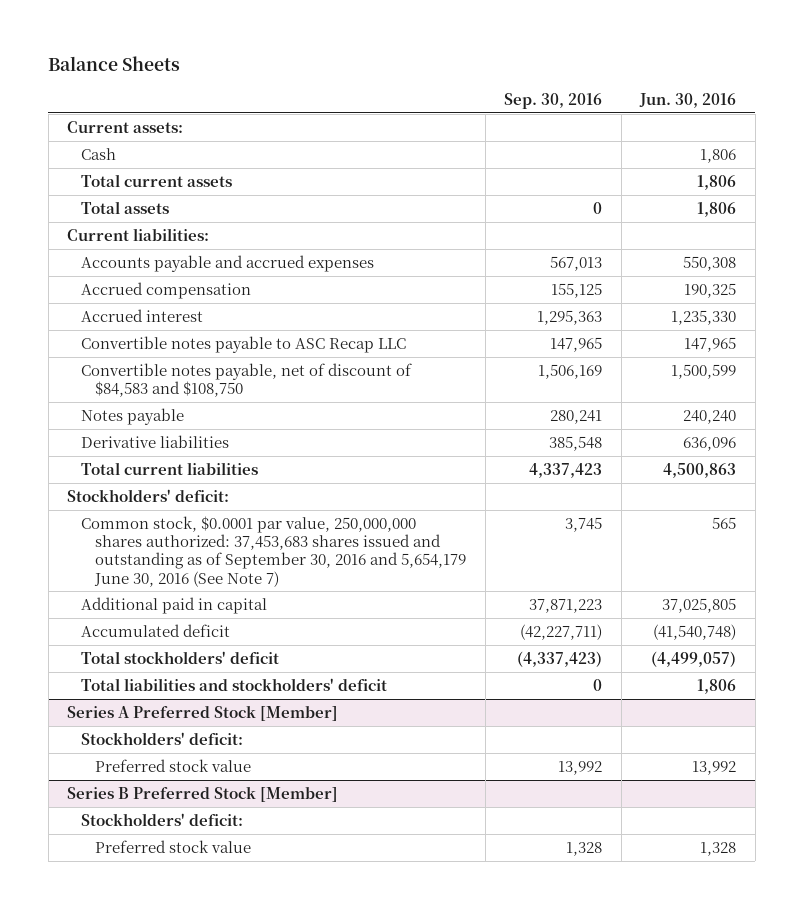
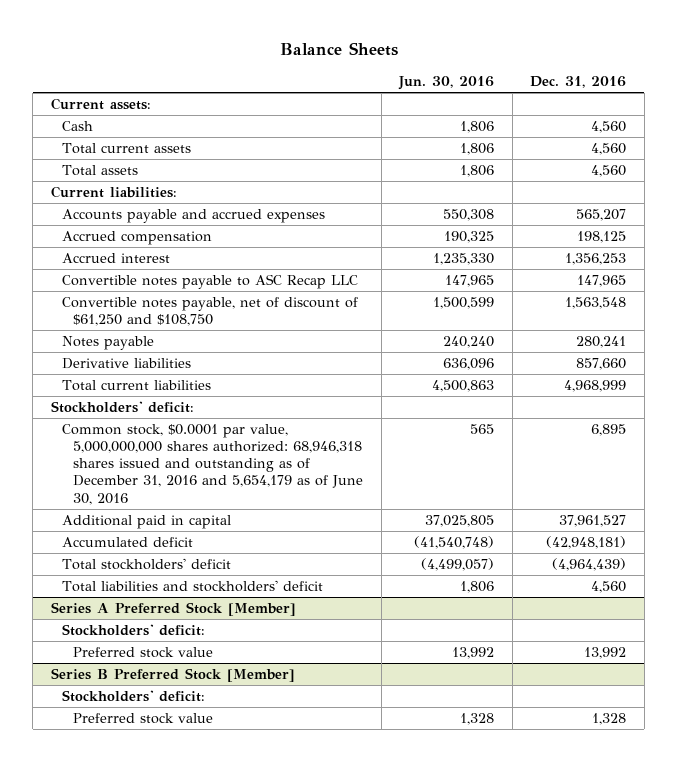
[504,93,603,110] Sep. 30, 2016 -> none
none -> [530,76,627,89] Dec. 31, 2016
[81,362,413,398] Convertible notes payable, net of discount of $84,583 and $108,750 -> [62,297,359,327] Convertible notes payable, net of discount of $61,250 and $108,750
[81,515,467,587] Common stock, $0.0001 par value, 250,000,000 shares authorized: 37,453,683 shares issued and outstanding as of September 30, 2016 and 5,654,179 June 30, 2016 (See Note 7) -> [62,424,364,505] Common stock, $0.0001 par value, 5,000,000,000 shares authorized: 68,946,318 shares issued and outstanding as of December 31, 2016 and 5,654,179 as of June 30, 2016

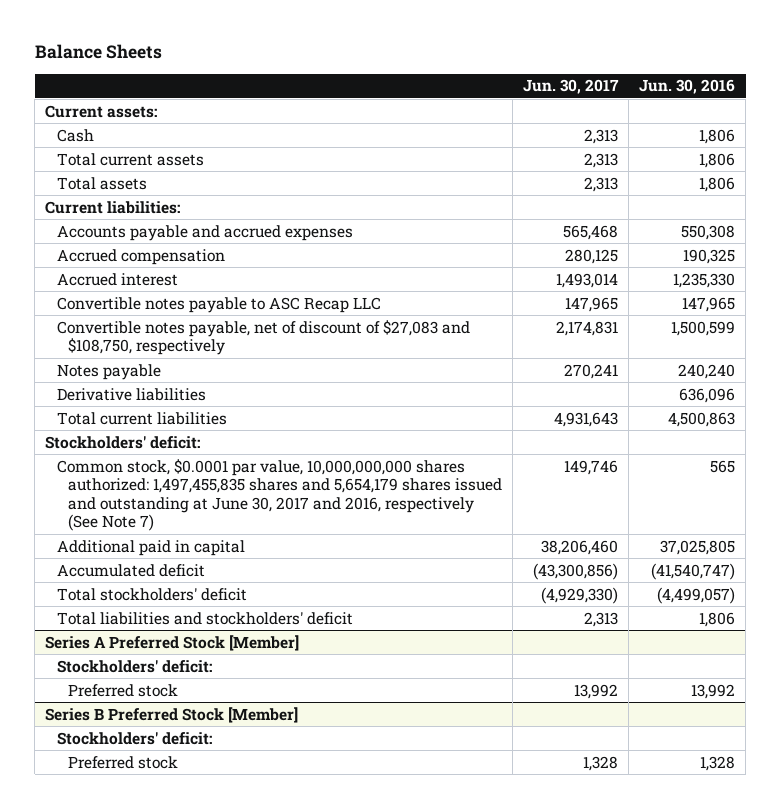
[530,76,627,89] Dec. 31, 2016 -> none
none -> [523,79,620,95] Jun. 30, 2017
[62,297,359,327] Convertible notes payable, net of discount of $61,250 and $108,750 -> [56,319,470,356] Convertible notes payable, net of discount of $27,083 and $108,750, respectively
[62,424,364,505] Common stock, $0.0001 par value, 5,000,000,000 shares authorized: 68,946,318 shares issued and outstanding as of December 31, 2016 and 5,654,179 as of June 30, 2016 -> [56,458,503,532] Common stock, $0.0001 par value, 10,000,000,000 shares authorized: 1,497,455,835 shares and 5,654,179 shares issued and outstanding at June 30, 2017 and 2016, respectively (See Note 7)
[414,536,495,550] (41,540,748) -> [651,562,736,580] (41,540,747)
[73,647,214,659] Preferred stock value -> [68,683,179,697] Preferred stock
[73,713,214,725] Preferred stock value -> [68,755,179,769] Preferred stock

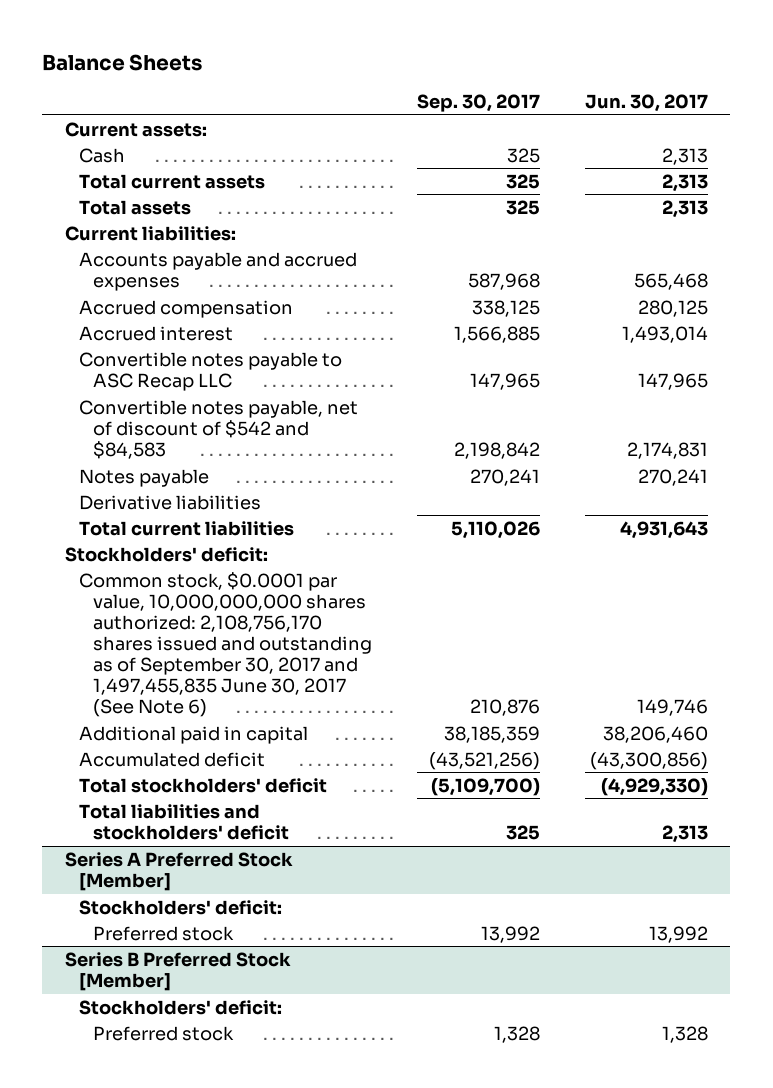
[639,79,736,95] Jun. 30, 2016 -> none
none -> [416,94,540,113] Sep. 30, 2017
[56,319,470,356] Convertible notes payable, net of discount of $27,083 and $108,750, respectively -> [78,399,358,459] Convertible notes payable, net of discount of $542 and $84,583
[56,458,503,532] Common stock, $0.0001 par value, 10,000,000,000 shares authorized: 1,497,455,835 shares and 5,654,179 shares issued and outstanding at June 30, 2017 and 2016, respectively (See Note 7) -> [78,571,372,718] Common stock, $0.0001 par value, 10,000,000,000 shares authorized: 2,108,756,170 shares issued and outstanding as of September 30, 2017 and 1,497,455,835 June 30, 2017 (See Note 6)

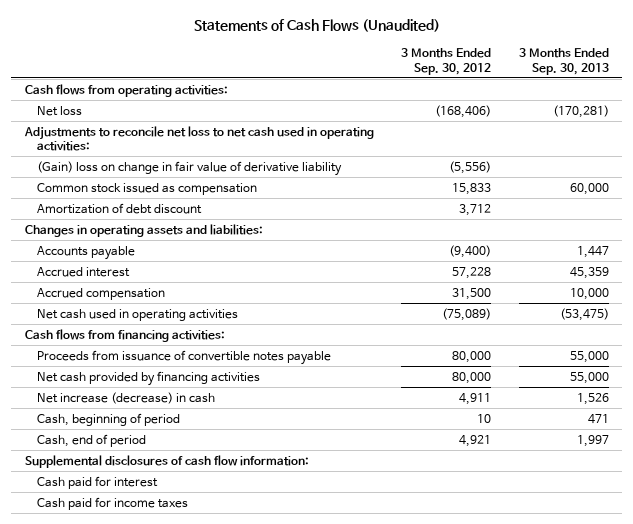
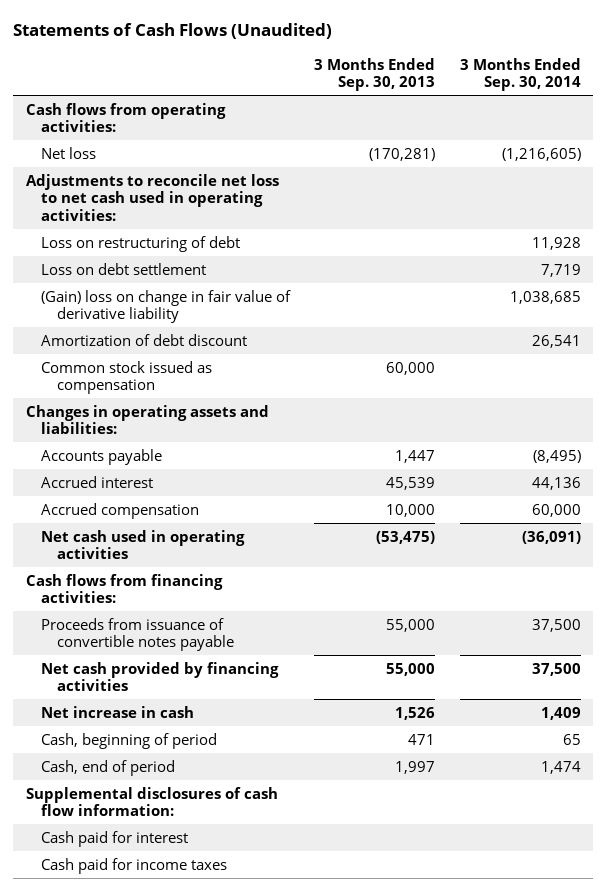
[401,48,492,75] 3 Months Ended Sep. 30, 2012 -> none
none -> [459,57,581,92] 3 Months Ended Sep. 30, 2014
none -> [41,235,241,252] Loss on restructuring of debt
none -> [41,262,207,275] Loss on debt settlement
[37,182,258,195] Common stock issued as compensation -> [41,360,213,395] Common stock issued as compensation
[569,266,609,279] 45,359 -> [386,476,436,490] 45,539
[37,391,216,404] Net increase (decrease) in cash -> [41,705,195,718] Net increase in cash

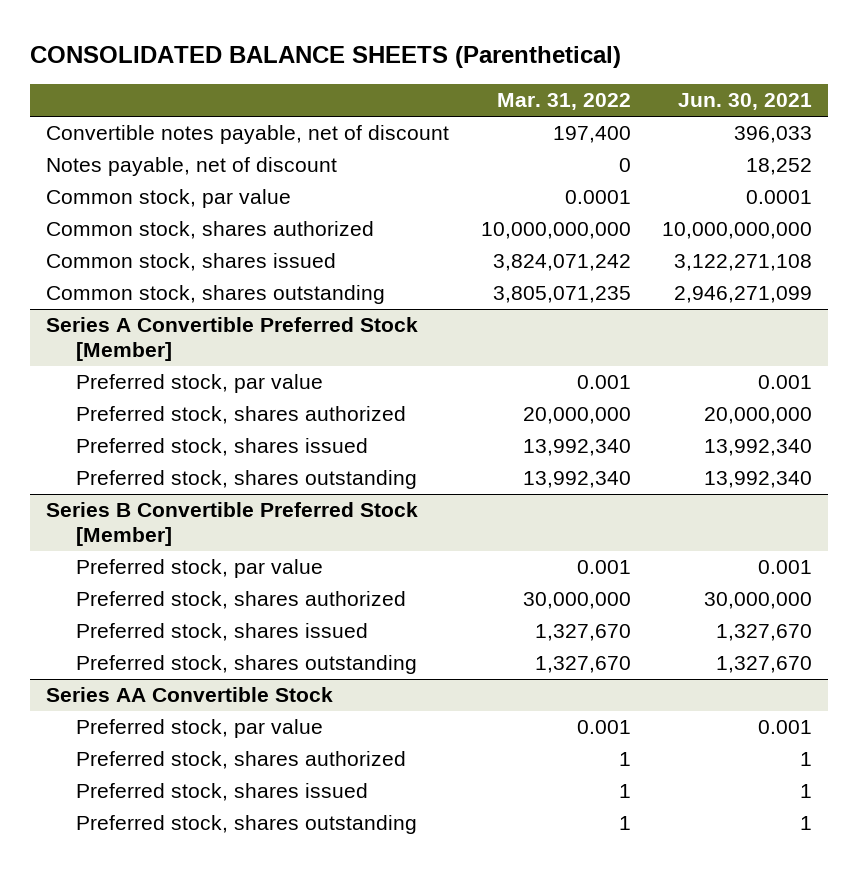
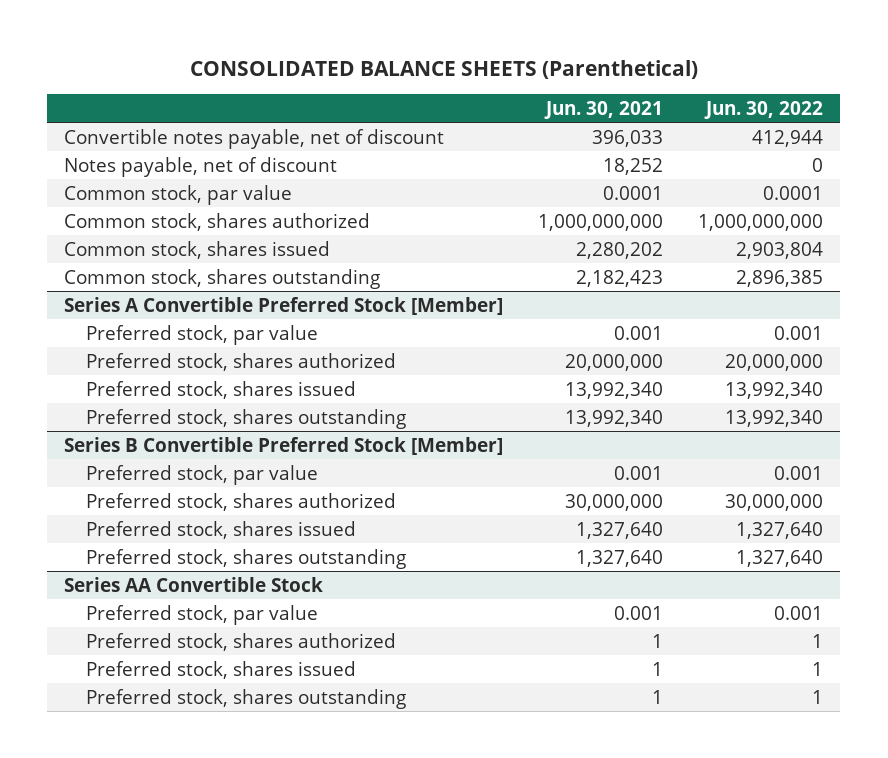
[496,93,631,111] Mar. 31, 2022 -> none
none -> [704,100,824,119] Jun. 30, 2022
[662,222,813,240] 10,000,000,000 -> [538,213,664,231] 1,000,000,000
[674,254,813,272] 3,122,271,108 -> [576,241,664,259] 2,280,202
[674,286,813,304] 2,946,271,099 -> [576,269,664,287] 2,182,423
[716,624,813,642] 1,327,670 -> [576,521,664,539] 1,327,640
[716,656,813,674] 1,327,670 -> [576,549,664,567] 1,327,640

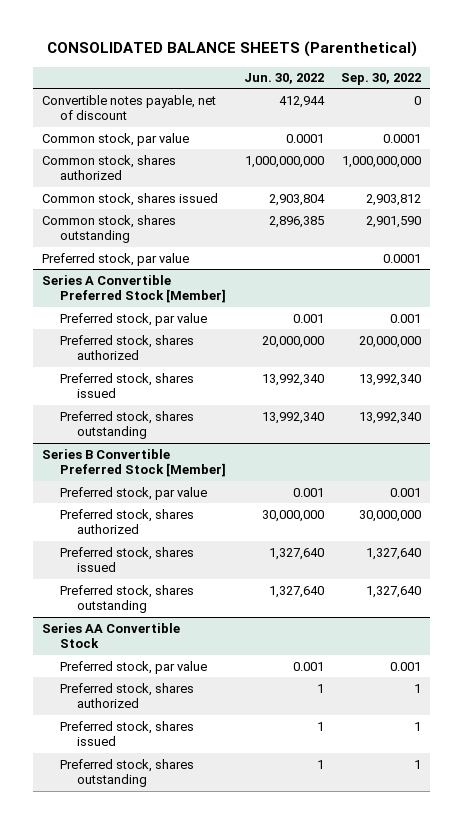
[544,100,664,119] Jun. 30, 2021 -> none
none -> [341,73,422,86] Sep. 30, 2022
[64,156,338,177] Notes payable, net of discount -> none
none -> [41,252,189,266] Preferred stock, par value

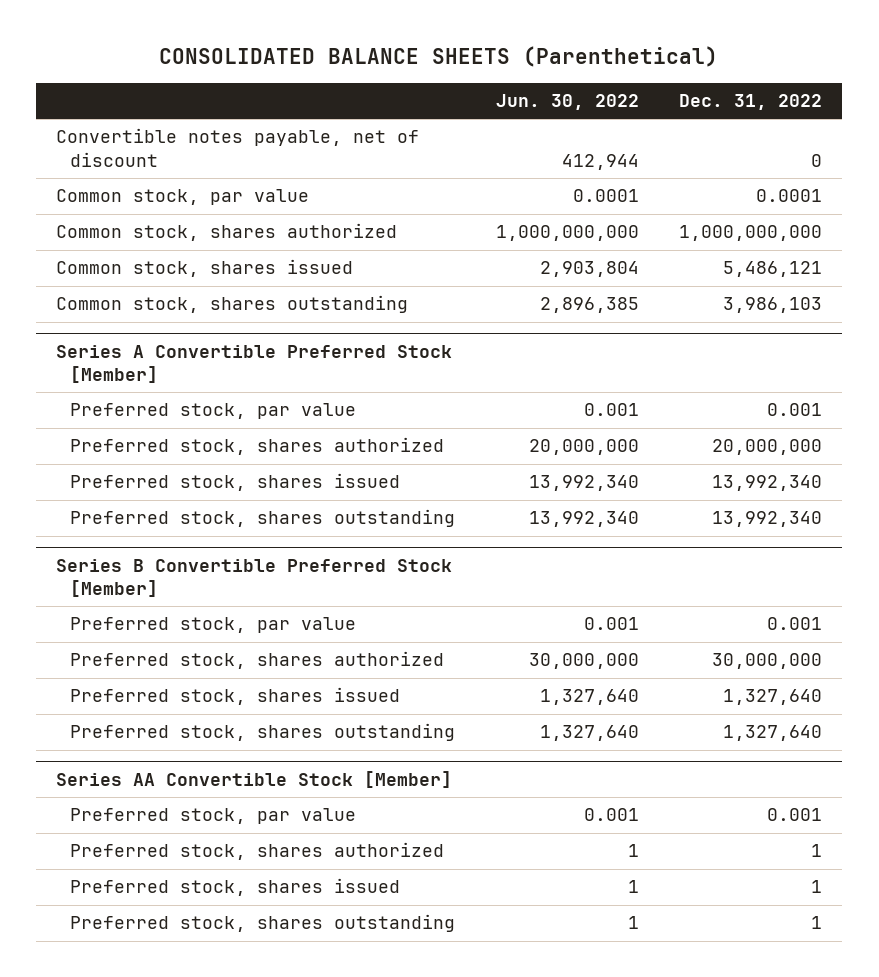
[341,73,422,86] Sep. 30, 2022 -> none
none -> [679,94,823,111] Dec. 31, 2022
[41,252,189,266] Preferred stock, par value -> none
[41,622,180,649] Series AA Convertible Stock -> [56,770,453,788] Series AA Convertible Stock [Member]

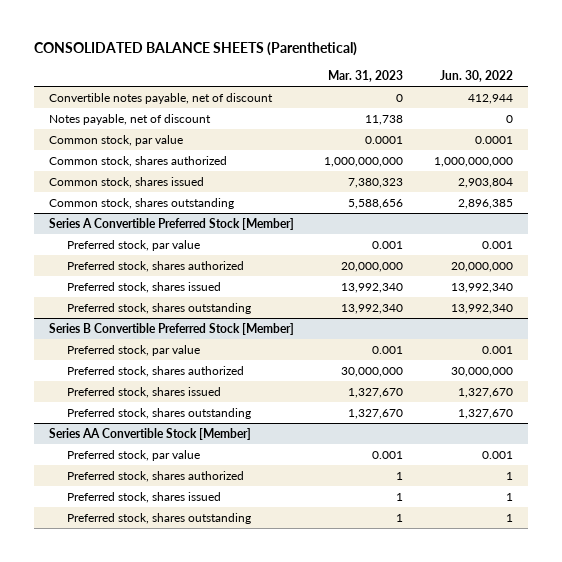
[679,94,823,111] Dec. 31, 2022 -> none
none -> [328,69,404,82] Mar. 31, 2023
none -> [49,114,212,126] Notes payable, net of discount
[539,689,639,706] 1,327,640 -> [457,388,513,399] 1,327,670
[539,725,639,742] 1,327,640 -> [457,409,513,420] 1,327,670

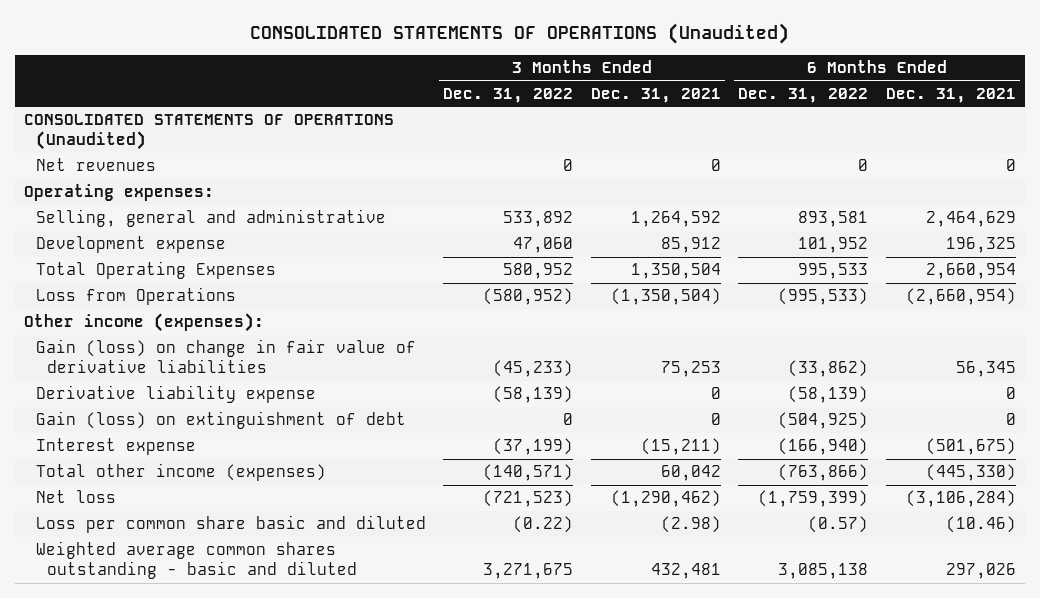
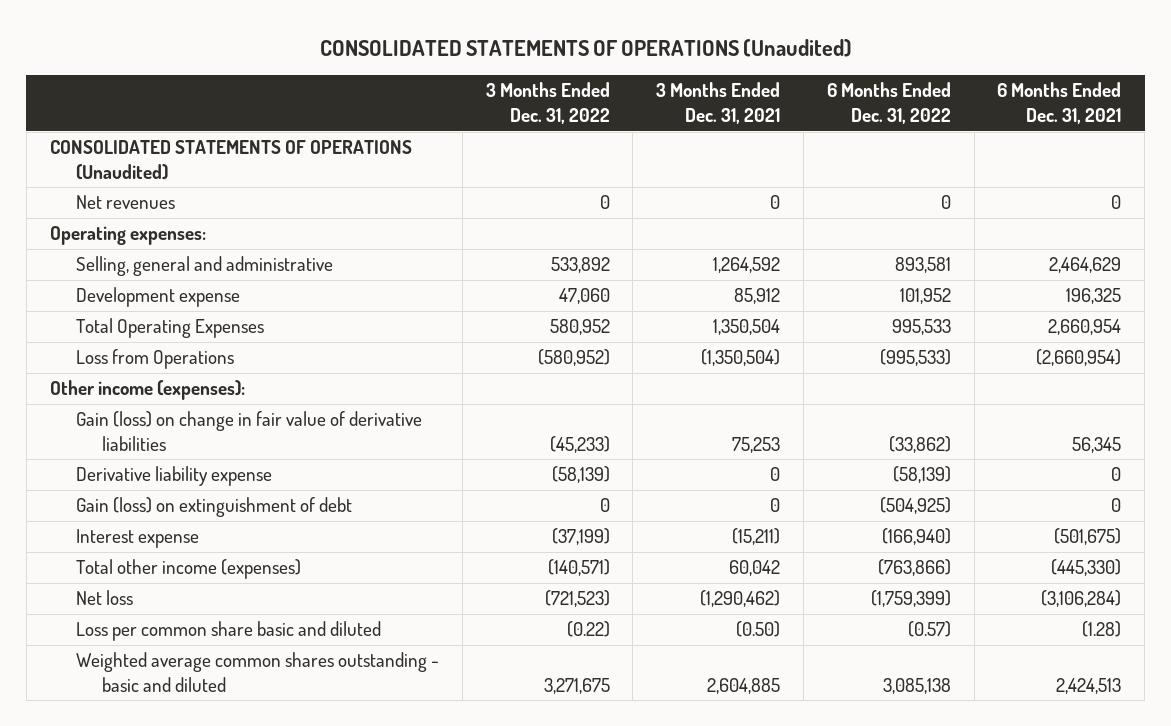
[660,516,721,534] (2.98) -> [736,621,781,638] (0.50)
[945,516,1016,534] (10.46) -> [1082,621,1122,638] (1.28)
[650,563,721,580] 432,481 -> [707,678,781,695] 2,604,885
[945,563,1016,580] 297,026 -> [1056,678,1122,695] 2,424,513

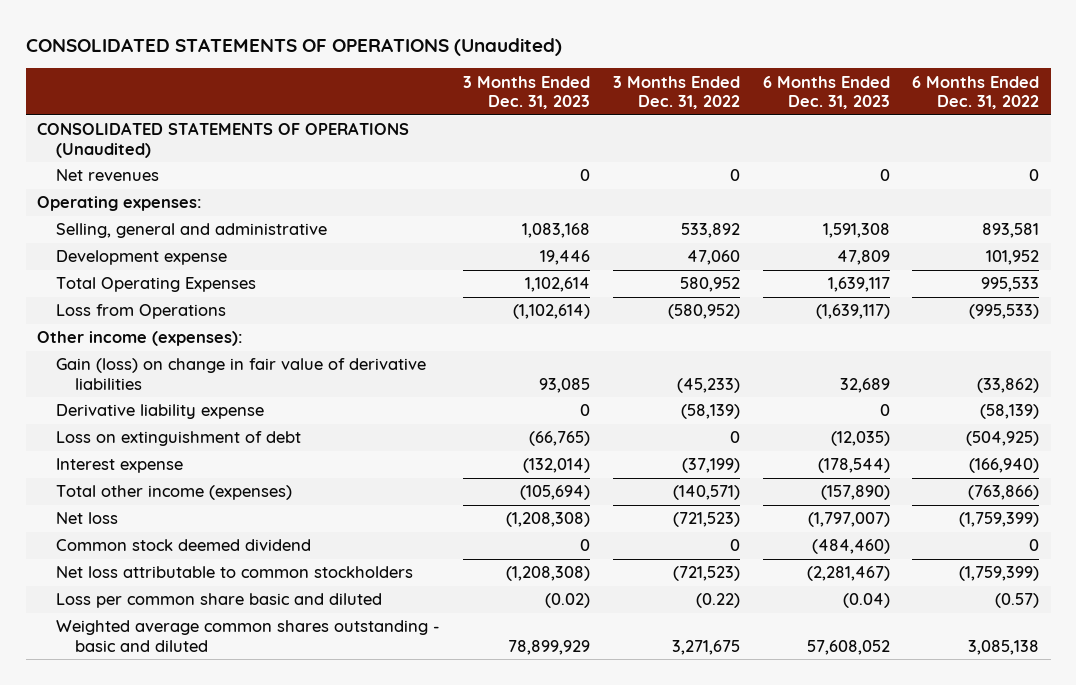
[656,82,781,125] 3 Months Ended Dec. 31, 2021 -> none
[997,82,1122,125] 6 Months Ended Dec. 31, 2021 -> none
none -> [462,75,590,110] 3 Months Ended Dec. 31, 2023
none -> [762,75,890,110] 6 Months Ended Dec. 31, 2023
[75,497,352,518] Gain (loss) on extinguishment of debt -> [55,431,301,447] Loss on extinguishment of debt
none -> [55,539,311,552] Common stock deemed dividend
none -> [55,566,413,579] Net loss attributable to common stockholders

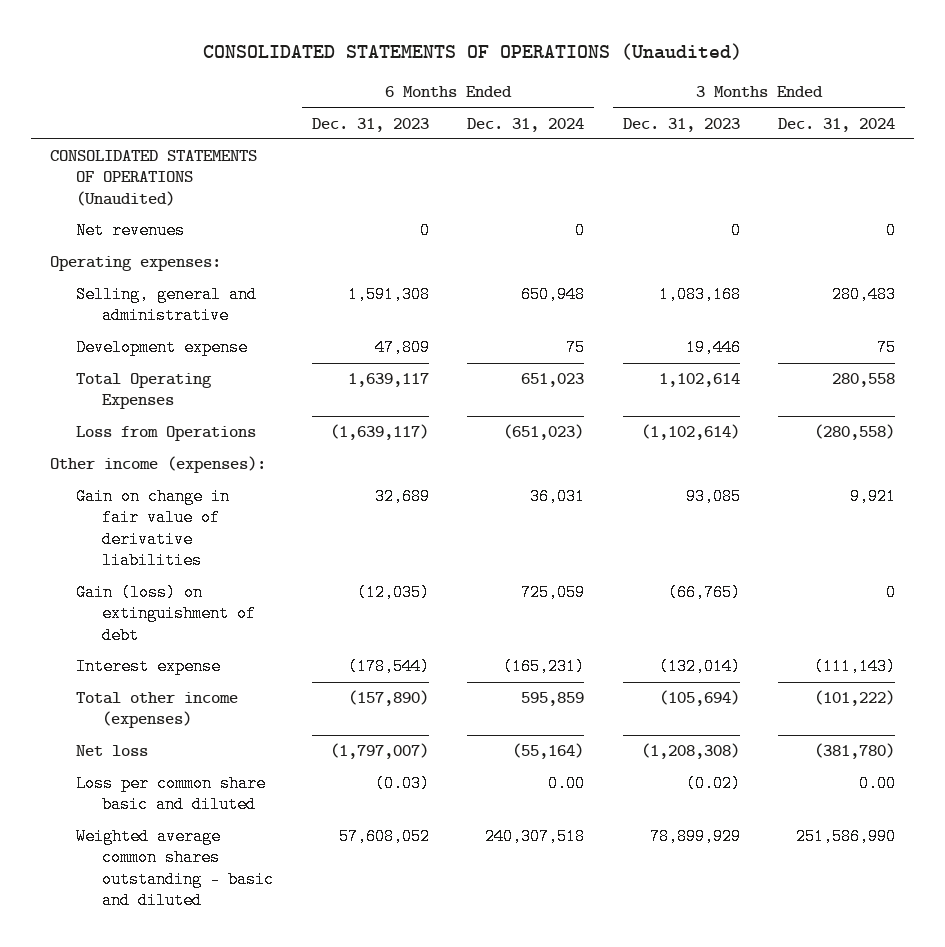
[612,75,740,110] 3 Months Ended Dec. 31, 2022 -> none
[912,75,1040,110] 6 Months Ended Dec. 31, 2022 -> none
none -> [467,117,585,132] Dec. 31, 2024
none -> [778,117,896,132] Dec. 31, 2024
[55,404,264,420] Derivative liability expense -> none
[55,358,426,390] Gain (loss) on change in fair value of derivative liabilities -> [76,488,231,570] Gain on change in fair value of derivative liabilities
[55,431,301,447] Loss on extinguishment of debt -> [76,584,257,644] Gain (loss) on extinguishment of debt
[55,539,311,552] Common stock deemed dividend -> none
[55,566,413,579] Net loss attributable to common stockholders -> none
[842,593,890,609] (0.04) -> [374,775,430,793] (0.03)

